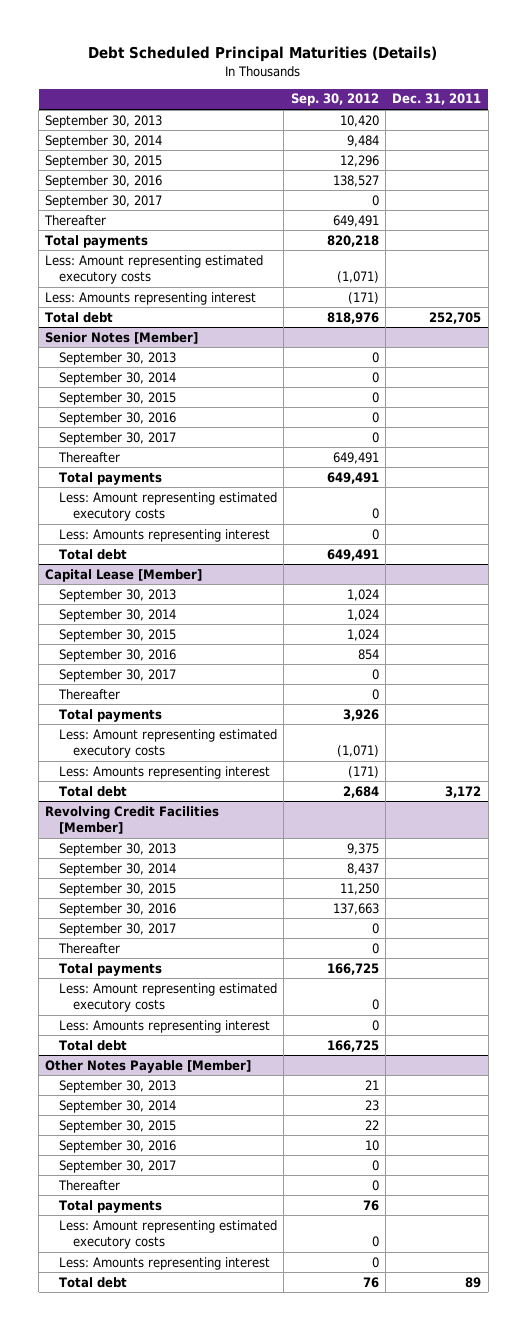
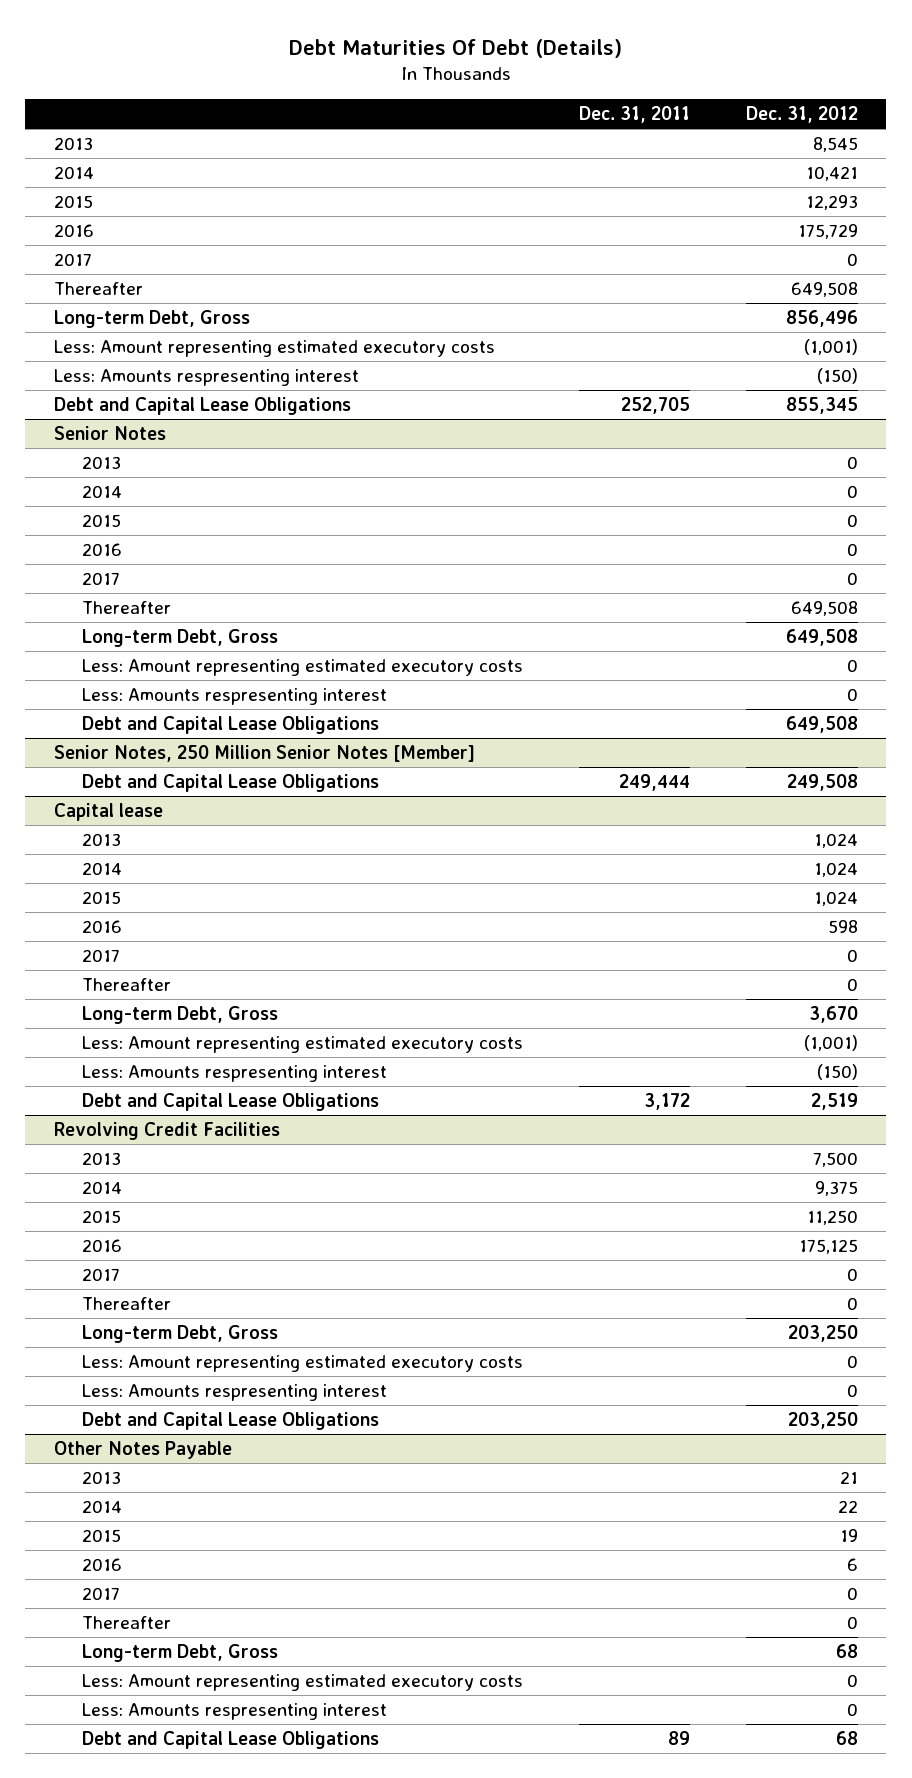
[88,46,438,63] Debt Scheduled Principal Maturities (Details) -> [288,38,622,58] Debt Maturities Of Debt (Details)
[290,93,379,107] Sep. 30, 2012 -> none
none -> [746,106,859,124] Dec. 31, 2012
[45,114,163,128] September 30, 2013 -> [53,136,93,150] 2013
[45,134,163,148] September 30, 2014 -> [53,165,94,179] 2014
[45,154,163,168] September 30, 2015 -> [53,194,93,208] 2015
[45,174,163,188] September 30, 2016 -> [53,223,94,237] 2016
[45,194,163,208] September 30, 2017 -> [53,252,92,266] 2017
[45,234,149,248] Total payments -> [53,309,250,328] Long-term Debt, Gross
[45,291,257,305] Less: Amounts representing interest -> [53,368,359,386] Less: Amounts respresenting interest
[45,311,114,323] Total debt -> [53,396,351,415] Debt and Capital Lease Obligations
[45,331,199,344] Senior Notes [Member] -> [53,425,166,440] Senior Notes
[59,351,177,365] September 30, 2013 -> [81,455,121,469] 2013
[59,371,177,385] September 30, 2014 -> [81,484,122,498] 2014
[59,391,177,405] September 30, 2015 -> [81,513,121,527] 2015
[59,411,177,425] September 30, 2016 -> [81,542,122,556] 2016
[59,431,177,445] September 30, 2017 -> [81,571,120,585] 2017
[59,471,163,485] Total payments -> [81,628,278,647] Long-term Debt, Gross
[59,528,271,542] Less: Amounts representing interest -> [81,687,387,705] Less: Amounts respresenting interest
[59,548,128,560] Total debt -> [81,715,379,734] Debt and Capital Lease Obligations
none -> [53,744,475,762] Senior Notes, 250 Million Senior Notes [Member]
none -> [81,773,379,792] Debt and Capital Lease Obligations
[45,568,203,582] Capital Lease [Member] -> [53,802,163,821] Capital lease
[59,588,177,602] September 30, 2013 -> [81,832,121,846] 2013
[59,608,177,622] September 30, 2014 -> [81,861,122,875] 2014
[59,628,177,642] September 30, 2015 -> [81,890,121,904] 2015
[59,648,177,662] September 30, 2016 -> [81,919,122,933] 2016
[59,668,177,682] September 30, 2017 -> [81,948,120,962] 2017
[59,708,163,722] Total payments -> [81,1005,278,1024] Long-term Debt, Gross
[59,765,271,779] Less: Amounts representing interest -> [81,1064,387,1082] Less: Amounts respresenting interest
[59,785,128,797] Total debt -> [81,1092,379,1111] Debt and Capital Lease Obligations
[45,805,220,835] Revolving Credit Facilities [Member] -> [53,1121,280,1140] Revolving Credit Facilities
[59,842,177,856] September 30, 2013 -> [81,1151,121,1165] 2013
[59,862,177,876] September 30, 2014 -> [81,1180,122,1194] 2014
[59,882,177,896] September 30, 2015 -> [81,1209,121,1223] 2015
[59,902,177,916] September 30, 2016 -> [81,1238,122,1252] 2016
[59,922,177,936] September 30, 2017 -> [81,1267,120,1281] 2017
[59,962,163,976] Total payments -> [81,1324,278,1343] Long-term Debt, Gross
[59,1019,271,1033] Less: Amounts representing interest -> [81,1383,387,1401] Less: Amounts respresenting interest
[59,1039,128,1051] Total debt -> [81,1411,379,1430] Debt and Capital Lease Obligations
[45,1059,252,1073] Other Notes Payable [Member] -> [53,1440,232,1459] Other Notes Payable
[59,1079,177,1093] September 30, 2013 -> [81,1470,121,1484] 2013
[59,1099,177,1113] September 30, 2014 -> [81,1499,122,1513] 2014
[59,1119,177,1133] September 30, 2015 -> [81,1528,121,1542] 2015
[59,1139,177,1153] September 30, 2016 -> [81,1557,122,1571] 2016
[59,1159,177,1173] September 30, 2017 -> [81,1586,120,1600] 2017
[59,1199,163,1213] Total payments -> [81,1643,278,1662] Long-term Debt, Gross
[59,1256,271,1270] Less: Amounts representing interest -> [81,1702,387,1720] Less: Amounts respresenting interest
[59,1276,128,1288] Total debt -> [81,1730,379,1749] Debt and Capital Lease Obligations

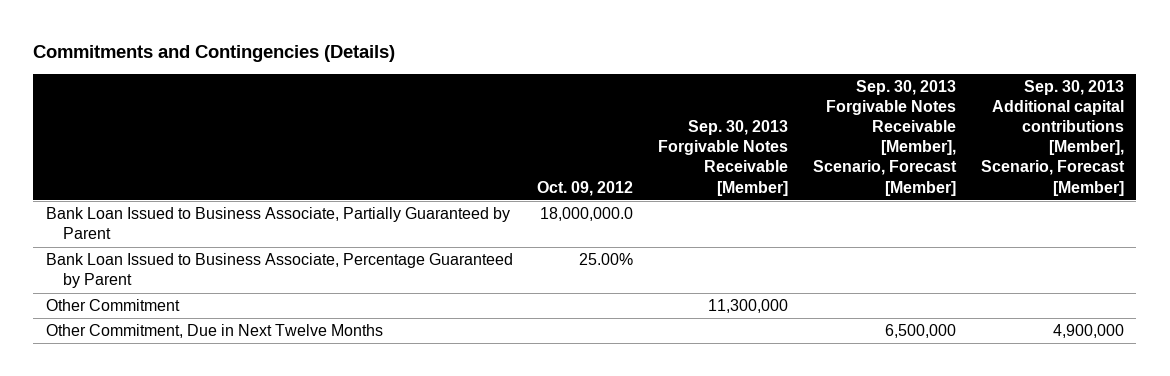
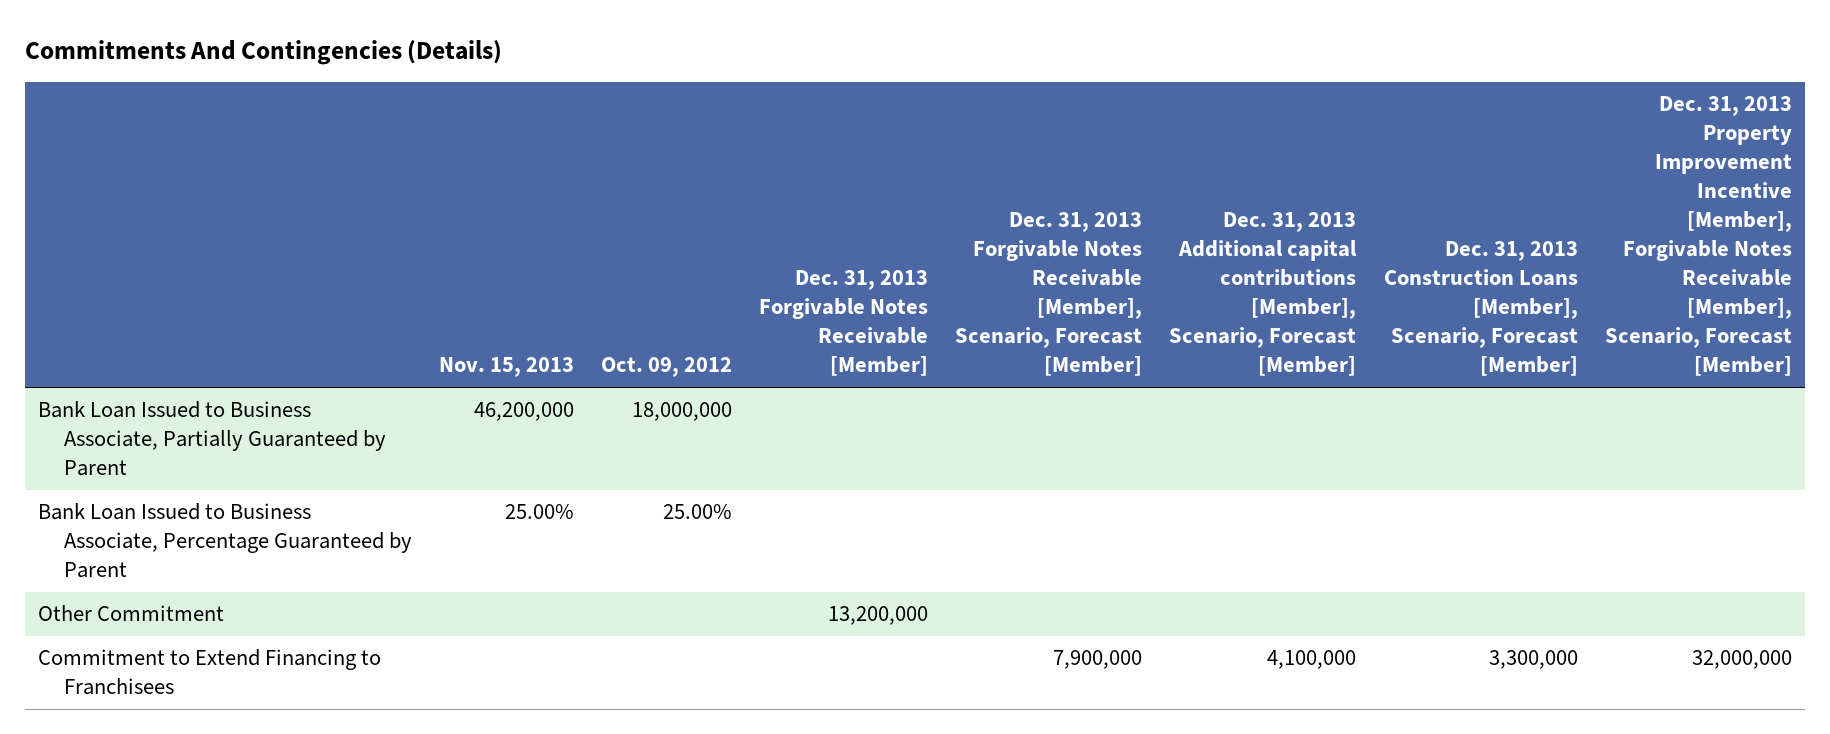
[33,44,396,62] Commitments and Contingencies (Details) -> [24,40,502,66] Commitments And Contingencies (Details)
[658,120,789,196] Sep. 30, 2013 Forgivable Notes Receivable [Member] -> none
[813,80,958,196] Sep. 30, 2013 Forgivable Notes Receivable [Member], Scenario, Forecast [Member] -> none
[981,80,1126,196] Sep. 30, 2013 Additional capital contributions [Member], Scenario, Forecast [Member] -> none
none -> [438,357,574,378] Nov. 15, 2013
none -> [759,270,929,377] Dec. 31, 2013 Forgivable Notes Receivable [Member]
none -> [955,212,1143,377] Dec. 31, 2013 Forgivable Notes Receivable [Member], Scenario, Forecast [Member]
none -> [1169,212,1358,377] Dec. 31, 2013 Additional capital contributions [Member], Scenario, Forecast [Member]
none -> [1383,241,1578,377] Dec. 31, 2013 Construction Loans [Member], Scenario, Forecast [Member]
none -> [1604,96,1792,377] Dec. 31, 2013 Property Improvement Incentive [Member], Forgivable Notes Receivable [Member], Scenario, Forecast [Member]
[540,207,634,222] 18,000,000.0 -> [632,402,733,422] 18,000,000
[45,324,383,339] Other Commitment, Due in Next Twelve Months -> [38,649,382,696] Commitment to Extend Financing to Franchisees

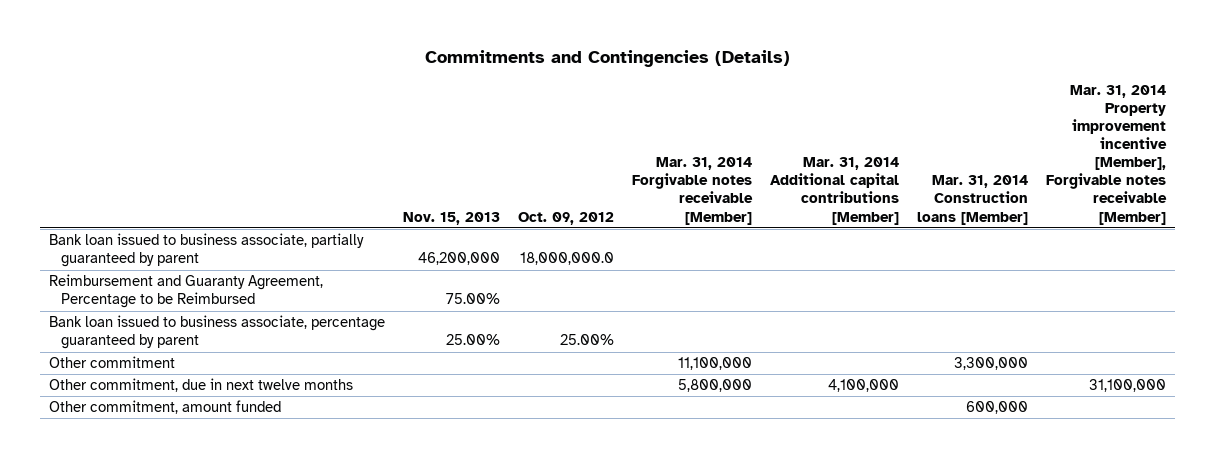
[24,40,502,66] Commitments And Contingencies (Details) -> [424,50,790,68] Commitments and Contingencies (Details)
[759,270,929,377] Dec. 31, 2013 Forgivable Notes Receivable [Member] -> none
[955,212,1143,377] Dec. 31, 2013 Forgivable Notes Receivable [Member], Scenario, Forecast [Member] -> none
[1169,212,1358,377] Dec. 31, 2013 Additional capital contributions [Member], Scenario, Forecast [Member] -> none
[1383,241,1578,377] Dec. 31, 2013 Construction Loans [Member], Scenario, Forecast [Member] -> none
[1604,96,1792,377] Dec. 31, 2013 Property Improvement Incentive [Member], Forgivable Notes Receivable [Member], Scenario, Forecast [Member] -> none
none -> [632,157,754,225] Mar. 31, 2014 Forgivable notes receivable [Member]
none -> [770,157,900,225] Mar. 31, 2014 Additional capital contributions [Member]
none -> [917,175,1029,225] Mar. 31, 2014 Construction loans [Member]
none -> [1046,84,1168,225] Mar. 31, 2014 Property improvement incentive [Member], Forgivable notes receivable [Member]
[38,401,386,477] Bank Loan Issued to Business Associate, Partially Guaranteed by Parent -> [48,233,364,268] Bank loan issued to business associate, partially guaranteed by parent
[632,402,733,422] 18,000,000 -> [519,252,614,266] 18,000,000.0
none -> [48,274,323,309] Reimbursement and Guaranty Agreement, Percentage to be Reimbursed
[38,503,412,579] Bank Loan Issued to Business Associate, Percentage Guaranteed by Parent -> [48,315,385,350] Bank loan issued to business associate, percentage guaranteed by parent
[38,605,225,622] Other Commitment -> [48,356,175,369] Other commitment
[38,649,382,696] Commitment to Extend Financing to Franchisees -> [48,378,353,393] Other commitment, due in next twelve months
none -> [48,400,281,415] Other commitment, amount funded

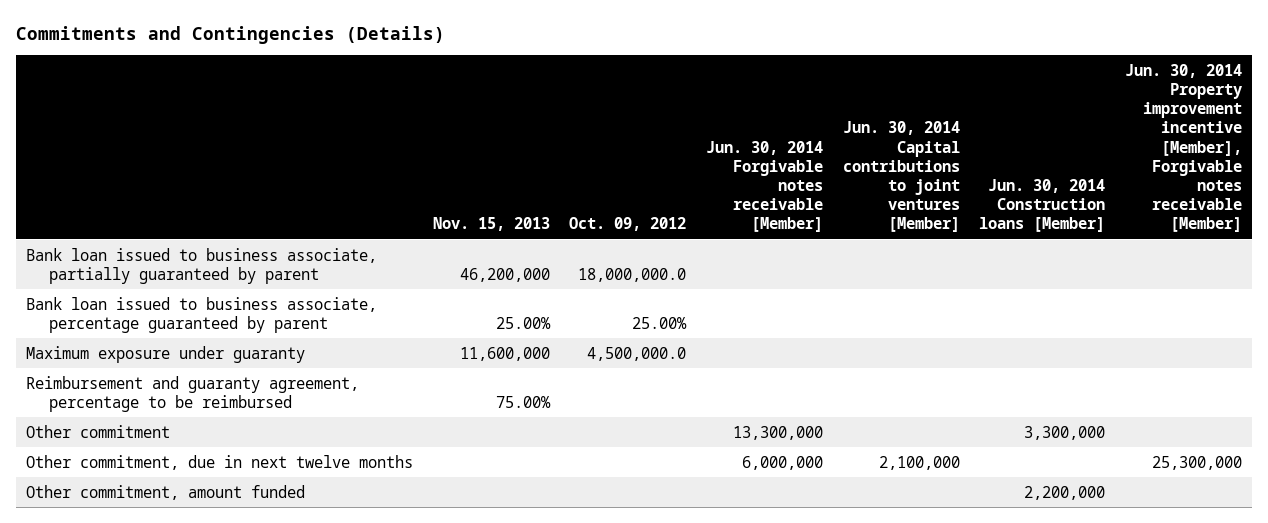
[632,157,754,225] Mar. 31, 2014 Forgivable notes receivable [Member] -> none
[770,157,900,225] Mar. 31, 2014 Additional capital contributions [Member] -> none
[917,175,1029,225] Mar. 31, 2014 Construction loans [Member] -> none
[1046,84,1168,225] Mar. 31, 2014 Property improvement incentive [Member], Forgivable notes receivable [Member] -> none
none -> [705,140,823,232] Jun. 30, 2014 Forgivable notes receivable [Member]
none -> [842,121,960,232] Jun. 30, 2014 Capital contributions to joint ventures [Member]
none -> [979,178,1106,232] Jun. 30, 2014 Construction loans [Member]
none -> [1124,64,1242,232] Jun. 30, 2014 Property improvement incentive [Member], Forgivable notes receivable [Member]
[48,274,323,309] Reimbursement and Guaranty Agreement, Percentage to be Reimbursed -> none
none -> [26,345,306,363] Maximum exposure under guaranty
none -> [26,375,360,412] Reimbursement and guaranty agreement, percentage to be reimbursed

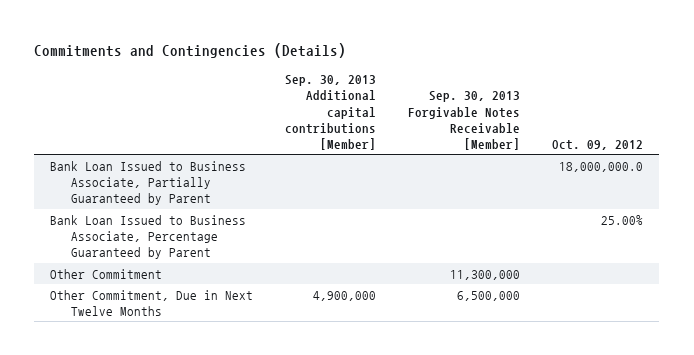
[432,216,550,231] Nov. 15, 2013 -> none
[705,140,823,232] Jun. 30, 2014 Forgivable notes receivable [Member] -> none
[842,121,960,232] Jun. 30, 2014 Capital contributions to joint ventures [Member] -> none
[979,178,1106,232] Jun. 30, 2014 Construction loans [Member] -> none
[1124,64,1242,232] Jun. 30, 2014 Property improvement incentive [Member], Forgivable notes receivable [Member] -> none
none -> [285,74,377,151] Sep. 30, 2013 Additional capital contributions [Member]
none -> [408,91,521,151] Sep. 30, 2013 Forgivable Notes Receivable [Member]
[26,345,306,363] Maximum exposure under guaranty -> none
[26,375,360,412] Reimbursement and guaranty agreement, percentage to be reimbursed -> none
[26,484,306,500] Other commitment, amount funded -> none
[26,247,378,284] Bank loan issued to business associate, partially guaranteed by parent -> [50,160,247,206] Bank Loan Issued to Business Associate, Partially Guaranteed by Parent
[26,296,378,333] Bank loan issued to business associate, percentage guaranteed by parent -> [50,214,247,260] Bank Loan Issued to Business Associate, Percentage Guaranteed by Parent
[26,424,171,438] Other commitment -> [50,268,163,279] Other Commitment
[26,454,414,470] Other commitment, due in next twelve months -> [50,289,254,317] Other Commitment, Due in Next Twelve Months

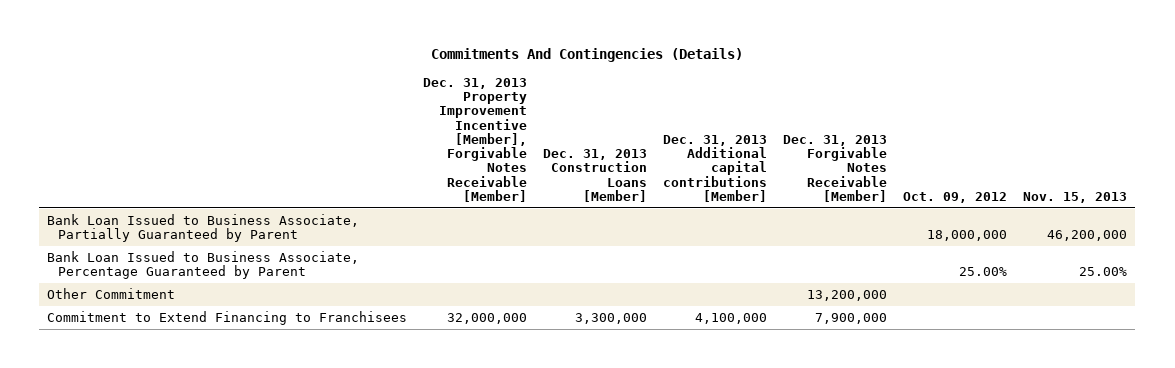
[34,42,347,58] Commitments and Contingencies (Details) -> [431,47,744,62] Commitments And Contingencies (Details)
[285,74,377,151] Sep. 30, 2013 Additional capital contributions [Member] -> none
[408,91,521,151] Sep. 30, 2013 Forgivable Notes Receivable [Member] -> none
none -> [423,77,528,203] Dec. 31, 2013 Property Improvement Incentive [Member], Forgivable Notes Receivable [Member]
none -> [543,149,648,203] Dec. 31, 2013 Construction Loans [Member]
none -> [663,134,768,203] Dec. 31, 2013 Additional capital contributions [Member]
none -> [783,134,888,203] Dec. 31, 2013 Forgivable Notes Receivable [Member]
none -> [1023,192,1128,204] Nov. 15, 2013
[559,161,644,172] 18,000,000.0 -> [927,230,1008,242] 18,000,000
[50,289,254,317] Other Commitment, Due in Next Twelve Months -> [47,310,408,325] Commitment to Extend Financing to Franchisees

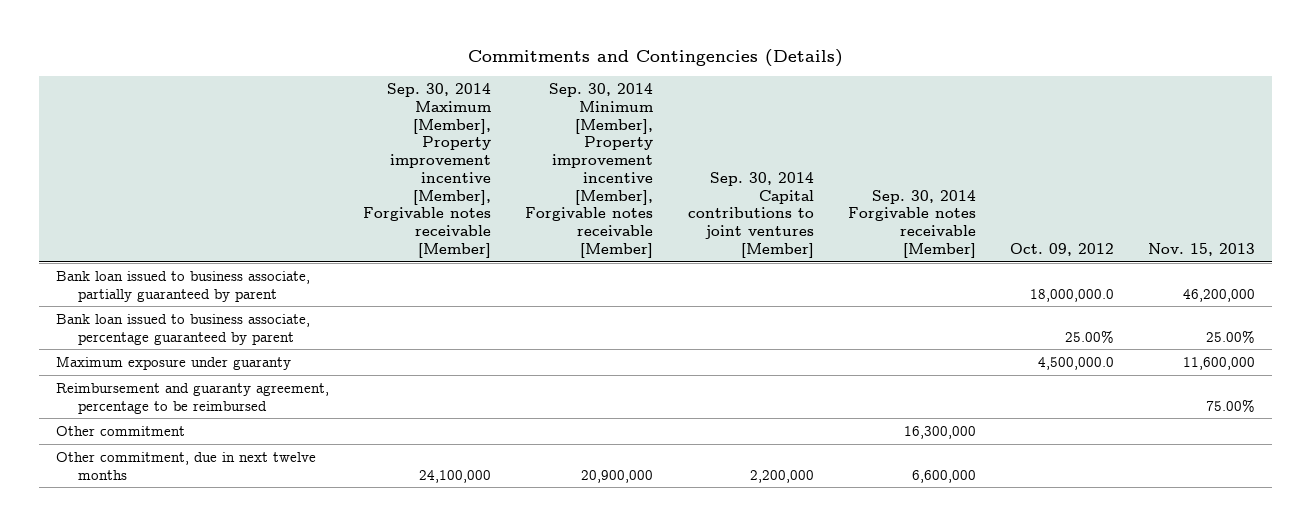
[431,47,744,62] Commitments And Contingencies (Details) -> [467,48,843,67] Commitments and Contingencies (Details)
[423,77,528,203] Dec. 31, 2013 Property Improvement Incentive [Member], Forgivable Notes Receivable [Member] -> none
[543,149,648,203] Dec. 31, 2013 Construction Loans [Member] -> none
[663,134,768,203] Dec. 31, 2013 Additional capital contributions [Member] -> none
[783,134,888,203] Dec. 31, 2013 Forgivable Notes Receivable [Member] -> none
none -> [363,82,492,259] Sep. 30, 2014 Maximum [Member], Property improvement incentive [Member], Forgivable notes receivable [Member]
none -> [525,82,654,259] Sep. 30, 2014 Minimum [Member], Property improvement incentive [Member], Forgivable notes receivable [Member]
none -> [687,171,814,259] Sep. 30, 2014 Capital contributions to joint ventures [Member]
none -> [847,189,976,259] Sep. 30, 2014 Forgivable notes receivable [Member]
[47,213,360,243] Bank Loan Issued to Business Associate, Partially Guaranteed by Parent -> [56,270,311,302] Bank loan issued to business associate, partially guaranteed by parent
[927,230,1008,242] 18,000,000 -> [1029,288,1114,302] 18,000,000.0
[47,250,360,280] Bank Loan Issued to Business Associate, Percentage Guaranteed by Parent -> [56,313,311,345] Bank loan issued to business associate, percentage guaranteed by parent
none -> [56,355,292,370] Maximum exposure under guaranty
none -> [56,382,330,414] Reimbursement and guaranty agreement, percentage to be reimbursed
[47,287,176,299] Other Commitment -> [56,425,186,436] Other commitment
[47,310,408,325] Commitment to Extend Financing to Franchisees -> [56,451,317,480] Other commitment, due in next twelve months

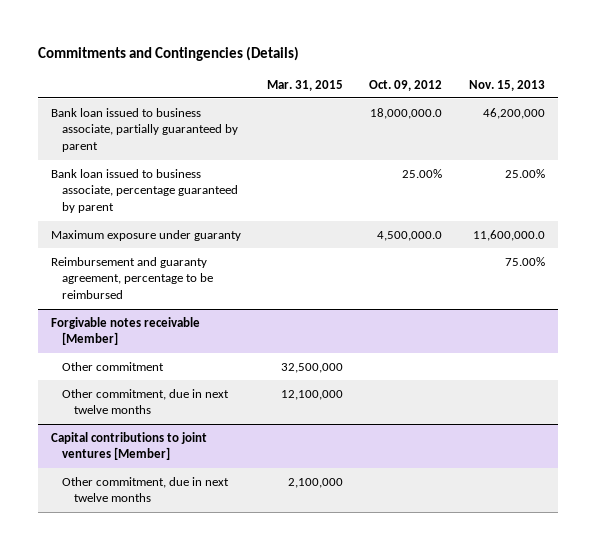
[363,82,492,259] Sep. 30, 2014 Maximum [Member], Property improvement incentive [Member], Forgivable notes receivable [Member] -> none
[525,82,654,259] Sep. 30, 2014 Minimum [Member], Property improvement incentive [Member], Forgivable notes receivable [Member] -> none
[687,171,814,259] Sep. 30, 2014 Capital contributions to joint ventures [Member] -> none
[847,189,976,259] Sep. 30, 2014 Forgivable notes receivable [Member] -> none
none -> [267,79,344,91] Mar. 31, 2015
[1183,356,1256,370] 11,600,000 -> [472,229,545,241] 11,600,000.0
[56,425,186,436] Other commitment -> none
[56,451,317,480] Other commitment, due in next twelve months -> none
none -> [50,316,200,346] Forgivable notes receivable [Member]
none -> [62,361,165,371] Other commitment
none -> [62,388,230,415] Other commitment, due in next twelve months
none -> [50,431,207,461] Capital contributions to joint ventures [Member]
none -> [62,476,230,503] Other commitment, due in next twelve months

